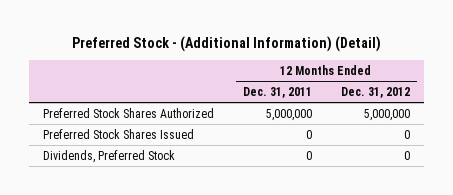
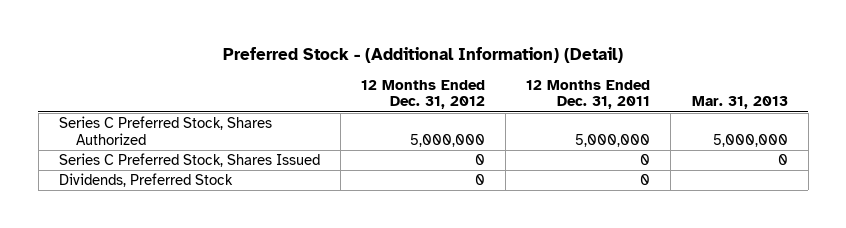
none -> [691,96,788,110] Mar. 31, 2013
[43,107,215,118] Preferred Stock Shares Authorized -> [58,116,272,145] Series C Preferred Stock, Shares Authorized
[43,128,195,139] Preferred Stock Shares Issued -> [58,153,320,168] Series C Preferred Stock, Shares Issued

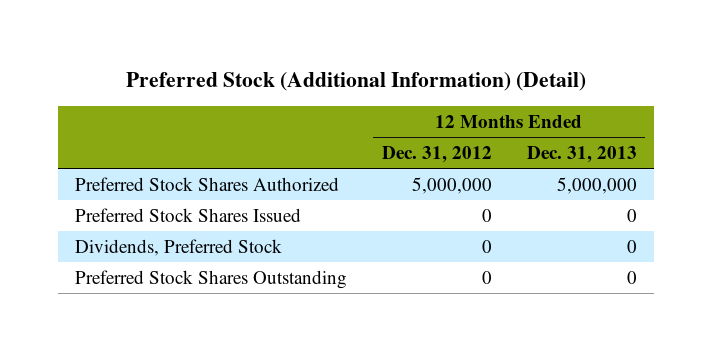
[223,47,624,64] Preferred Stock - (Additional Information) (Detail) -> [125,71,586,91] Preferred Stock (Additional Information) (Detail)
[526,79,651,110] 12 Months Ended Dec. 31, 2011 -> none
[691,96,788,110] Mar. 31, 2013 -> none
none -> [526,145,637,163] Dec. 31, 2013
[58,116,272,145] Series C Preferred Stock, Shares Authorized -> [74,176,339,191] Preferred Stock Shares Authorized
[58,153,320,168] Series C Preferred Stock, Shares Issued -> [74,207,301,222] Preferred Stock Shares Issued
none -> [74,269,347,289] Preferred Stock Shares Outstanding

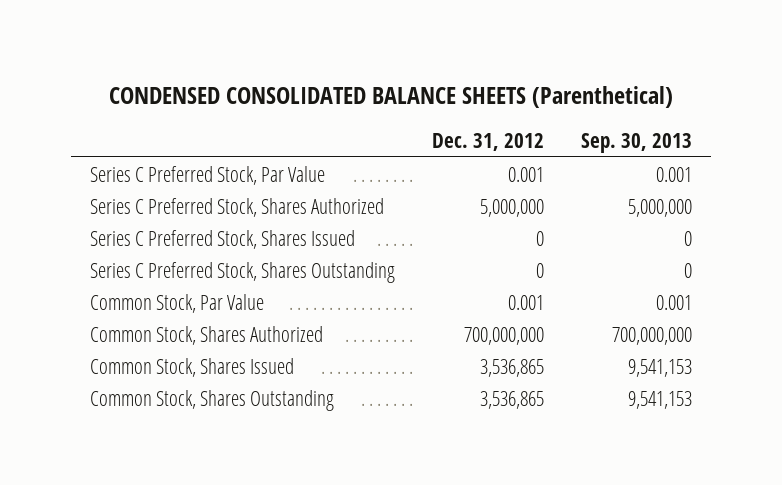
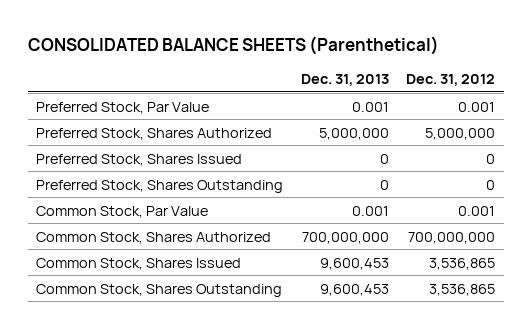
[109,85,674,108] CONDENSED CONSOLIDATED BALANCE SHEETS (Parenthetical) -> [27,35,439,55] CONSOLIDATED BALANCE SHEETS (Parenthetical)
[581,133,693,154] Sep. 30, 2013 -> none
none -> [300,73,389,86] Dec. 31, 2013
[89,165,325,185] Series C Preferred Stock, Par Value -> [36,101,210,114] Preferred Stock, Par Value
[89,197,384,217] Series C Preferred Stock, Shares Authorized -> [36,127,273,140] Preferred Stock, Shares Authorized
[89,229,355,249] Series C Preferred Stock, Shares Issued -> [36,153,243,166] Preferred Stock, Shares Issued
[89,261,395,283] Series C Preferred Stock, Shares Outstanding -> [36,179,284,193] Preferred Stock, Shares Outstanding

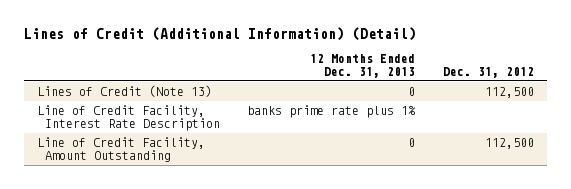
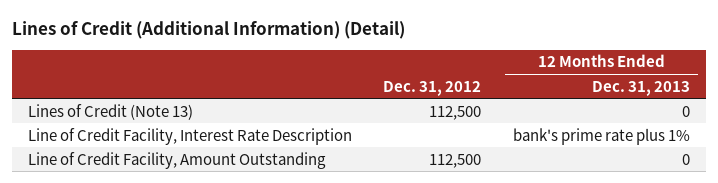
[247,104,417,118] banks prime rate plus 1% -> [513,127,691,145] bank's prime rate plus 1%

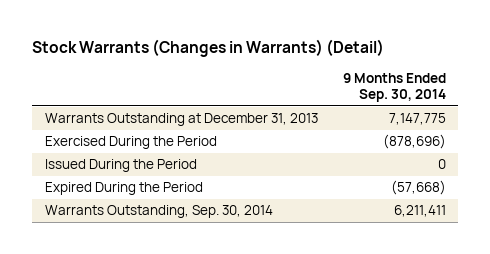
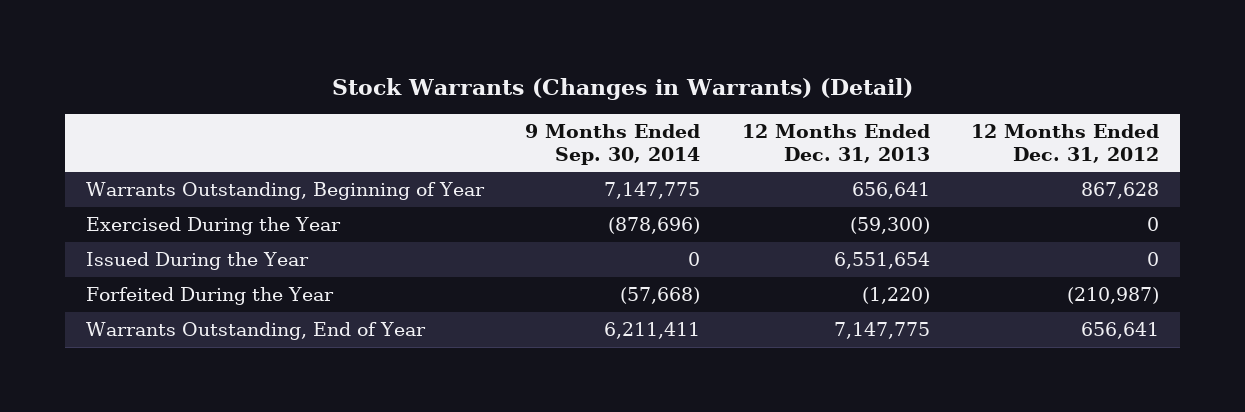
none -> [741,123,930,163] 12 Months Ended Dec. 31, 2013
none -> [970,123,1159,163] 12 Months Ended Dec. 31, 2012
[44,113,318,127] Warrants Outstanding at December 31, 2013 -> [85,182,485,201] Warrants Outstanding, Beginning of Year
[44,136,217,150] Exercised During the Period -> [85,217,341,236] Exercised During the Year
[44,159,197,173] Issued During the Period -> [85,252,309,271] Issued During the Year
[44,182,203,196] Expired During the Period -> [85,287,334,306] Forfeited During the Year
[44,205,273,219] Warrants Outstanding, Sep. 30, 2014 -> [85,322,426,341] Warrants Outstanding, End of Year

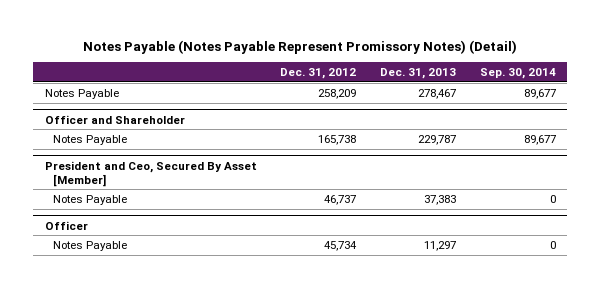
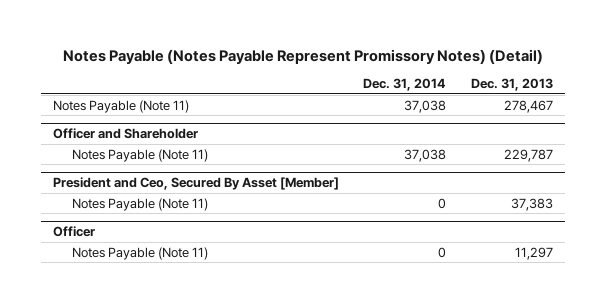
[280,68,357,80] Dec. 31, 2012 -> none
[479,68,556,80] Sep. 30, 2014 -> none
none -> [363,78,447,92] Dec. 31, 2014
[44,88,119,99] Notes Payable -> [52,99,189,113] Notes Payable (Note 11)
[52,134,127,145] Notes Payable -> [71,148,208,162] Notes Payable (Note 11)
[52,194,127,205] Notes Payable -> [71,197,208,211] Notes Payable (Note 11)
[52,240,127,251] Notes Payable -> [71,246,208,260] Notes Payable (Note 11)

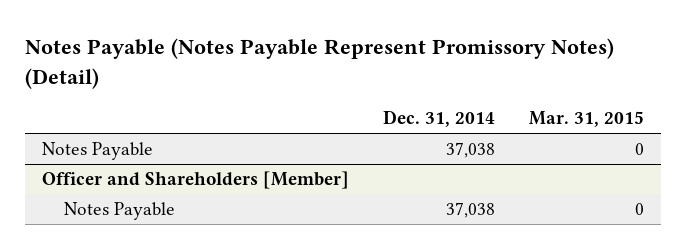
[470,78,553,92] Dec. 31, 2013 -> none
none -> [529,111,645,128] Mar. 31, 2015
[52,176,339,190] President and Ceo, Secured By Asset [Member] -> none
[71,197,208,211] Notes Payable (Note 11) -> none
[52,225,95,237] Officer -> none
[71,246,208,260] Notes Payable (Note 11) -> none
[52,99,189,113] Notes Payable (Note 11) -> [41,142,153,161] Notes Payable
[52,127,198,139] Officer and Shareholder -> [41,171,349,190] Officer and Shareholders [Member]
[71,148,208,162] Notes Payable (Note 11) -> [63,202,175,221] Notes Payable

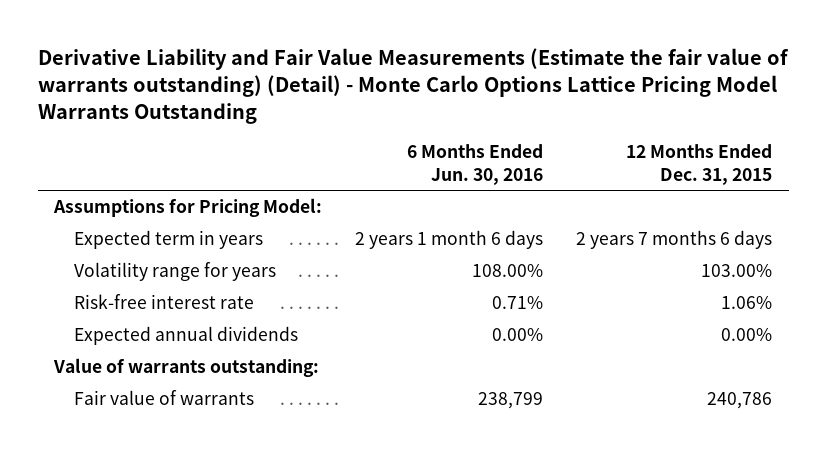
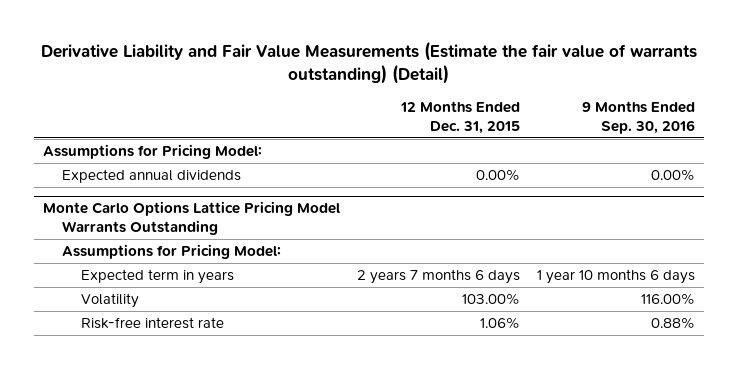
[38,47,790,124] Derivative Liability and Fair Value Measurements (Estimate the fair value of warrants outstanding) (Detail) - Monte Carlo Options Lattice Pricing Model Warrants Outstanding -> [40,41,697,85] Derivative Liability and Fair Value Measurements (Estimate the fair value of warrants outstanding) (Detail)
[407,144,544,185] 6 Months Ended Jun. 30, 2016 -> none
none -> [582,101,696,134] 9 Months Ended Sep. 30, 2016
[74,326,299,346] Expected annual dividends -> [61,169,241,184] Expected annual dividends
none -> [42,201,340,235] Monte Carlo Options Lattice Pricing Model Warrants Outstanding
none -> [61,244,281,260] Assumptions for Pricing Model:
[74,262,277,282] Volatility range for years -> [81,293,140,309] Volatility
[53,358,320,378] Value of warrants outstanding: -> none
[74,390,255,406] Fair value of warrants -> none

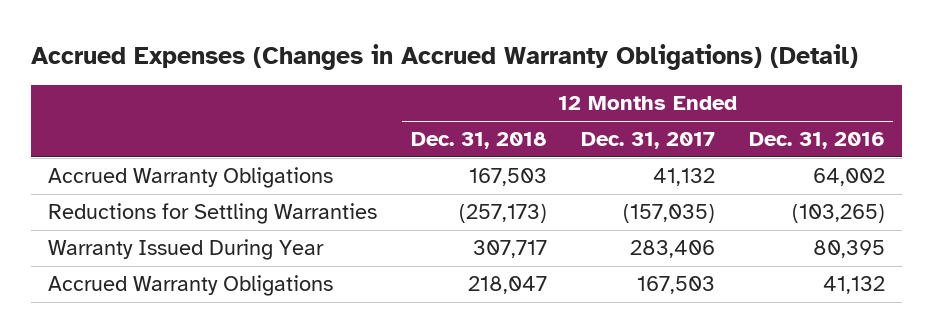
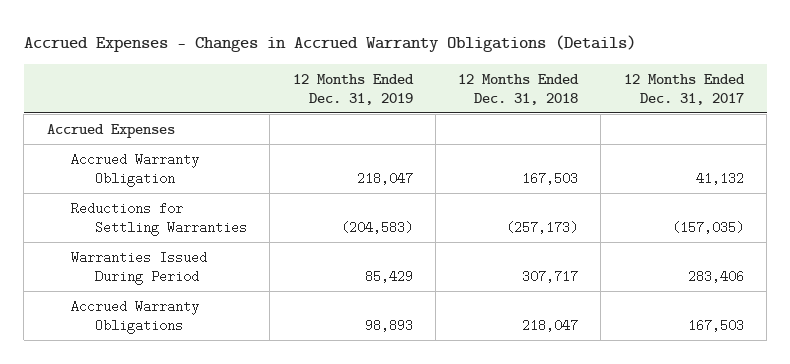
[31,44,859,71] Accrued Expenses (Changes in Accrued Warranty Obligations) (Detail) -> [23,35,636,53] Accrued Expenses - Changes in Accrued Warranty Obligations (Details)
[748,132,885,150] Dec. 31, 2016 -> none
none -> [292,73,414,105] 12 Months Ended Dec. 31, 2019
none -> [46,123,175,138] Accrued Expenses
[47,167,333,189] Accrued Warranty Obligations -> [70,152,199,188] Accrued Warranty Obligation
[47,239,324,261] Warranty Issued During Year -> [70,250,207,286] Warranties Issued During Period

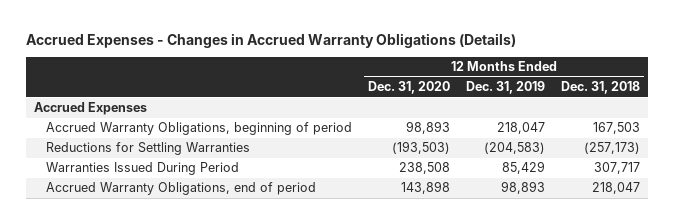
[623,73,745,105] 12 Months Ended Dec. 31, 2017 -> none
none -> [367,81,450,95] Dec. 31, 2020
[70,152,199,188] Accrued Warranty Obligation -> [45,122,352,136] Accrued Warranty Obligations, beginning of period
[70,299,199,335] Accrued Warranty Obligations -> [45,182,316,196] Accrued Warranty Obligations, end of period

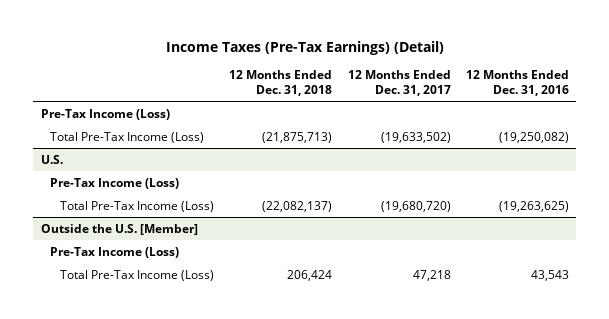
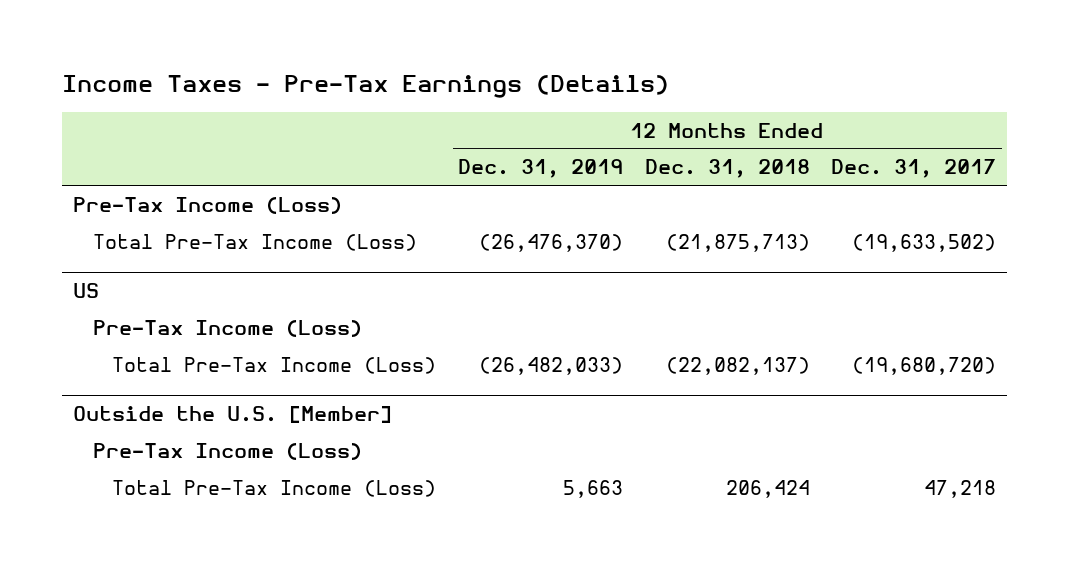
[165,40,444,55] Income Taxes (Pre-Tax Earnings) (Detail) -> [62,75,670,99] Income Taxes - Pre-Tax Earnings (Details)
[465,70,569,97] 12 Months Ended Dec. 31, 2016 -> none
none -> [458,159,624,179] Dec. 31, 2019
[40,154,63,164] U.S. -> [73,283,100,299] US

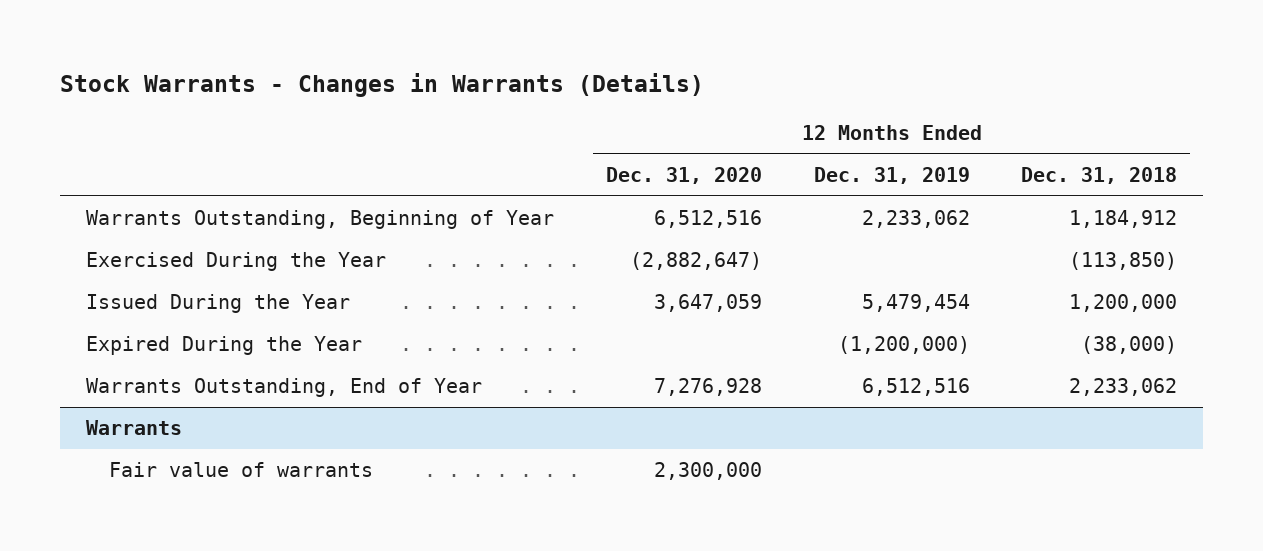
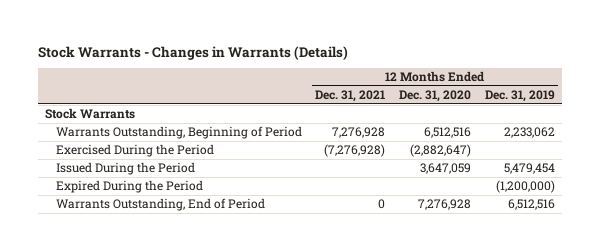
[1021,167,1178,185] Dec. 31, 2018 -> none
none -> [315,90,386,103] Dec. 31, 2021
[86,420,183,436] Warrants -> none
[109,462,374,478] Fair value of warrants -> none
none -> [45,108,136,120] Stock Warrants
[86,210,555,230] Warrants Outstanding, Beginning of Year -> [55,126,302,140] Warrants Outstanding, Beginning of Period
[86,252,387,272] Exercised During the Year -> [55,144,214,158] Exercised During the Period
[86,294,351,314] Issued During the Year -> [55,162,195,176] Issued During the Period
[86,336,363,356] Expired During the Year -> [55,180,203,194] Expired During the Period
[86,378,483,398] Warrants Outstanding, End of Year -> [55,198,265,212] Warrants Outstanding, End of Period

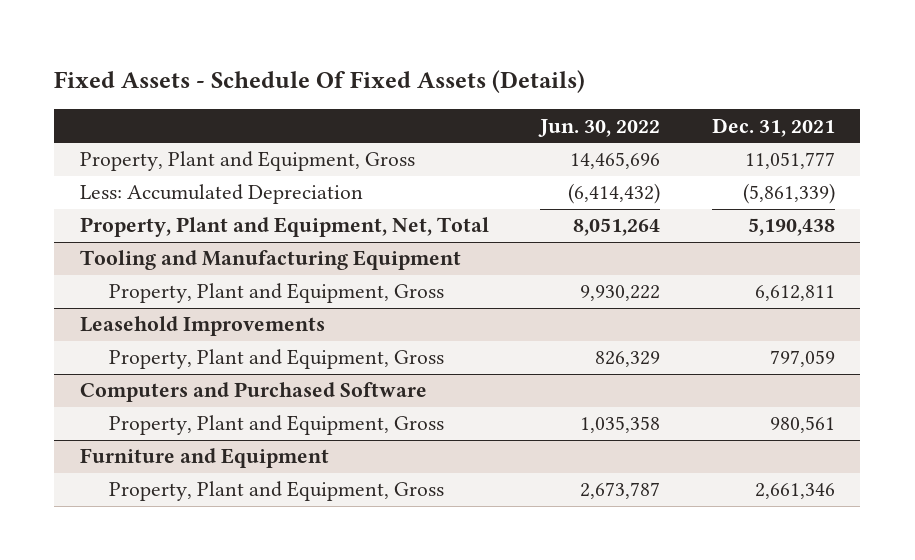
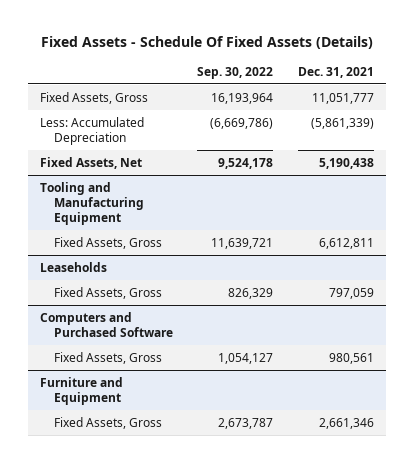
[538,118,661,137] Jun. 30, 2022 -> none
none -> [197,66,274,79] Sep. 30, 2022
[80,151,416,172] Property, Plant and Equipment, Gross -> [40,91,149,104] Fixed Assets, Gross
[80,217,490,238] Property, Plant and Equipment, Net, Total -> [40,156,143,169] Fixed Assets, Net
[108,283,444,304] Property, Plant and Equipment, Gross -> [53,236,162,249] Fixed Assets, Gross
[80,316,326,337] Leasehold Improvements -> [40,261,108,272] Leaseholds
[108,349,444,370] Property, Plant and Equipment, Gross -> [53,286,162,299] Fixed Assets, Gross
[108,415,444,436] Property, Plant and Equipment, Gross -> [53,351,162,364] Fixed Assets, Gross
[108,481,444,502] Property, Plant and Equipment, Gross -> [53,416,162,429] Fixed Assets, Gross

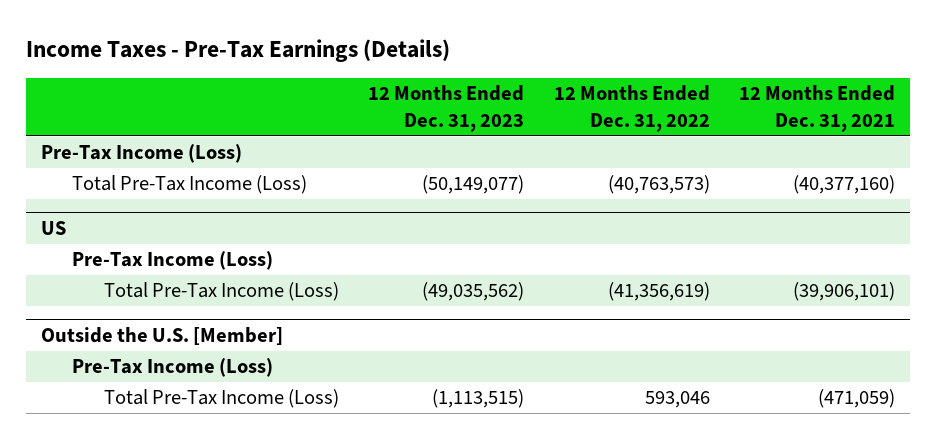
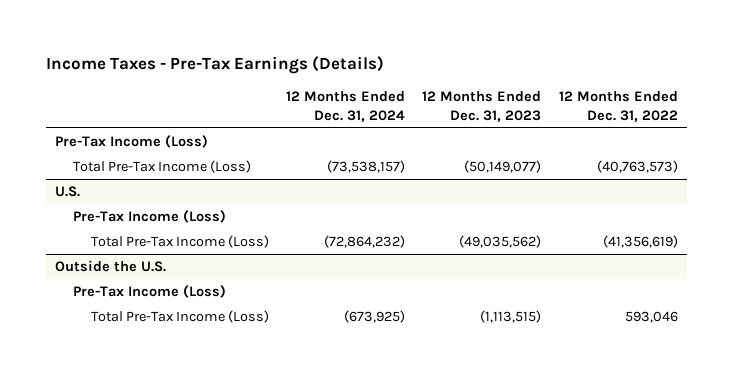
[739,85,896,132] 12 Months Ended Dec. 31, 2021 -> none
none -> [285,91,405,122] 12 Months Ended Dec. 31, 2024
[40,220,66,235] US -> [55,186,81,198] U.S.
[40,326,283,345] Outside the U.S. [Member] -> [55,260,167,273] Outside the U.S.

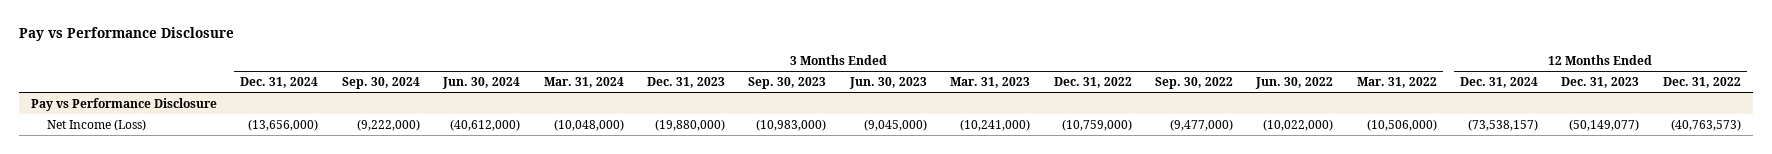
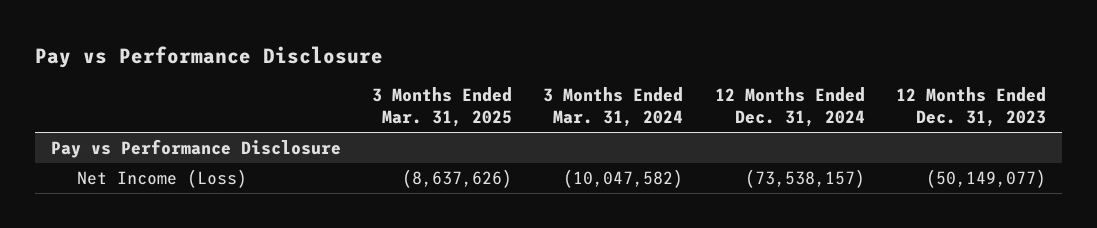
[240,77,319,89] Dec. 31, 2024 -> none
[341,77,420,90] Sep. 30, 2024 -> none
[442,77,521,90] Jun. 30, 2024 -> none
[646,77,725,89] Dec. 31, 2023 -> none
[748,77,827,90] Sep. 30, 2023 -> none
[848,77,927,90] Jun. 30, 2023 -> none
[950,77,1031,89] Mar. 31, 2023 -> none
[1053,77,1132,89] Dec. 31, 2022 -> none
[1154,77,1233,90] Sep. 30, 2022 -> none
[1255,77,1334,90] Jun. 30, 2022 -> none
[1356,77,1437,89] Mar. 31, 2022 -> none
[1662,77,1741,89] Dec. 31, 2022 -> none
none -> [372,87,513,128] 3 Months Ended Mar. 31, 2025
[553,118,624,131] (10,048,000) -> [563,169,684,189] (10,047,582)

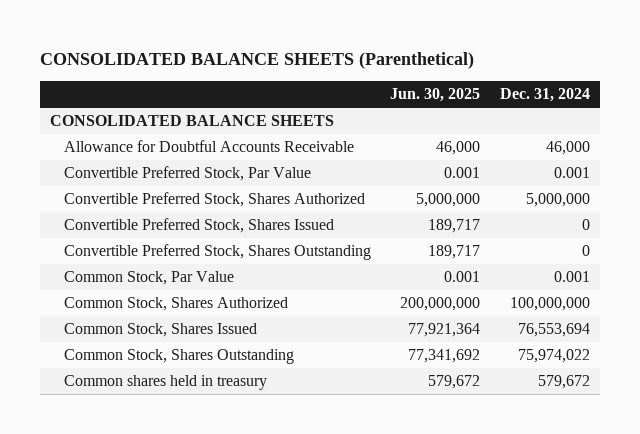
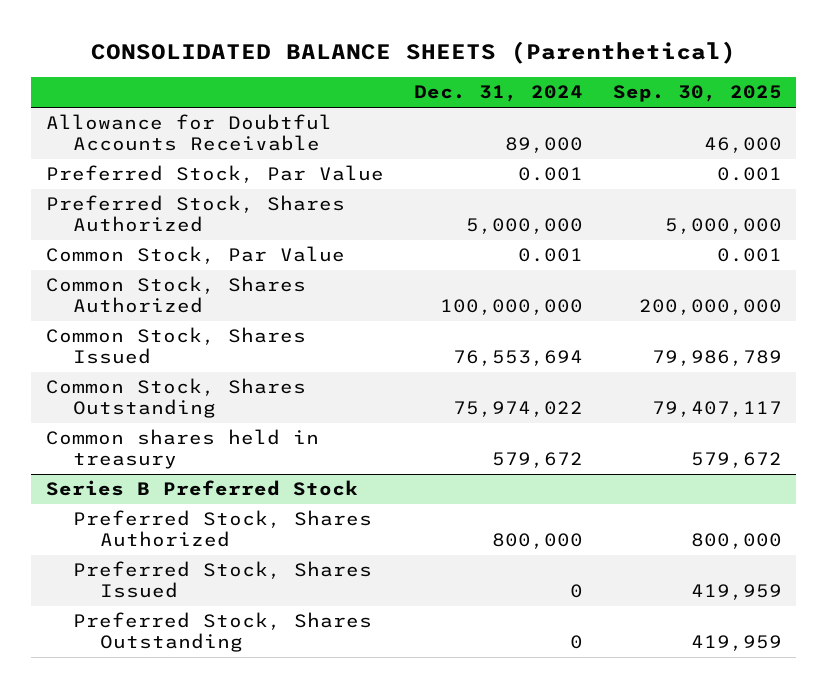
[390,88,481,103] Jun. 30, 2025 -> none
none -> [612,85,782,103] Sep. 30, 2025
[50,115,335,127] CONSOLIDATED BALANCE SHEETS -> none
[63,218,334,234] Convertible Preferred Stock, Shares Issued -> none
[63,244,371,261] Convertible Preferred Stock, Shares Outstanding -> none
[545,141,590,156] 46,000 -> [504,137,583,154] 89,000
[63,166,311,182] Convertible Preferred Stock, Par Value -> [45,165,384,184] Preferred Stock, Par Value
[63,192,365,208] Convertible Preferred Stock, Shares Authorized -> [45,195,345,233] Preferred Stock, Shares Authorized
none -> [45,480,358,497] Series B Preferred Stock
none -> [72,510,372,548] Preferred Stock, Shares Authorized
none -> [72,561,372,599] Preferred Stock, Shares Issued
none -> [72,612,372,653] Preferred Stock, Shares Outstanding

